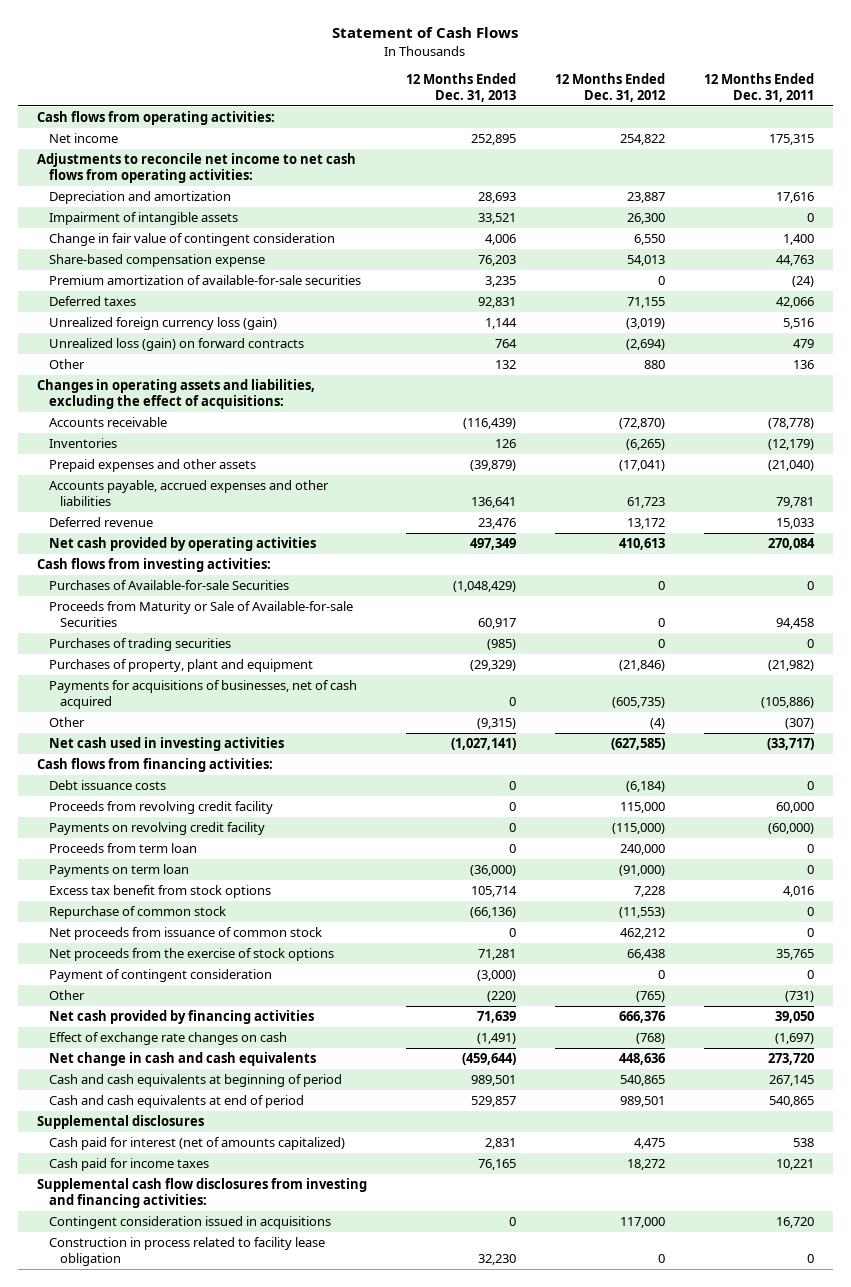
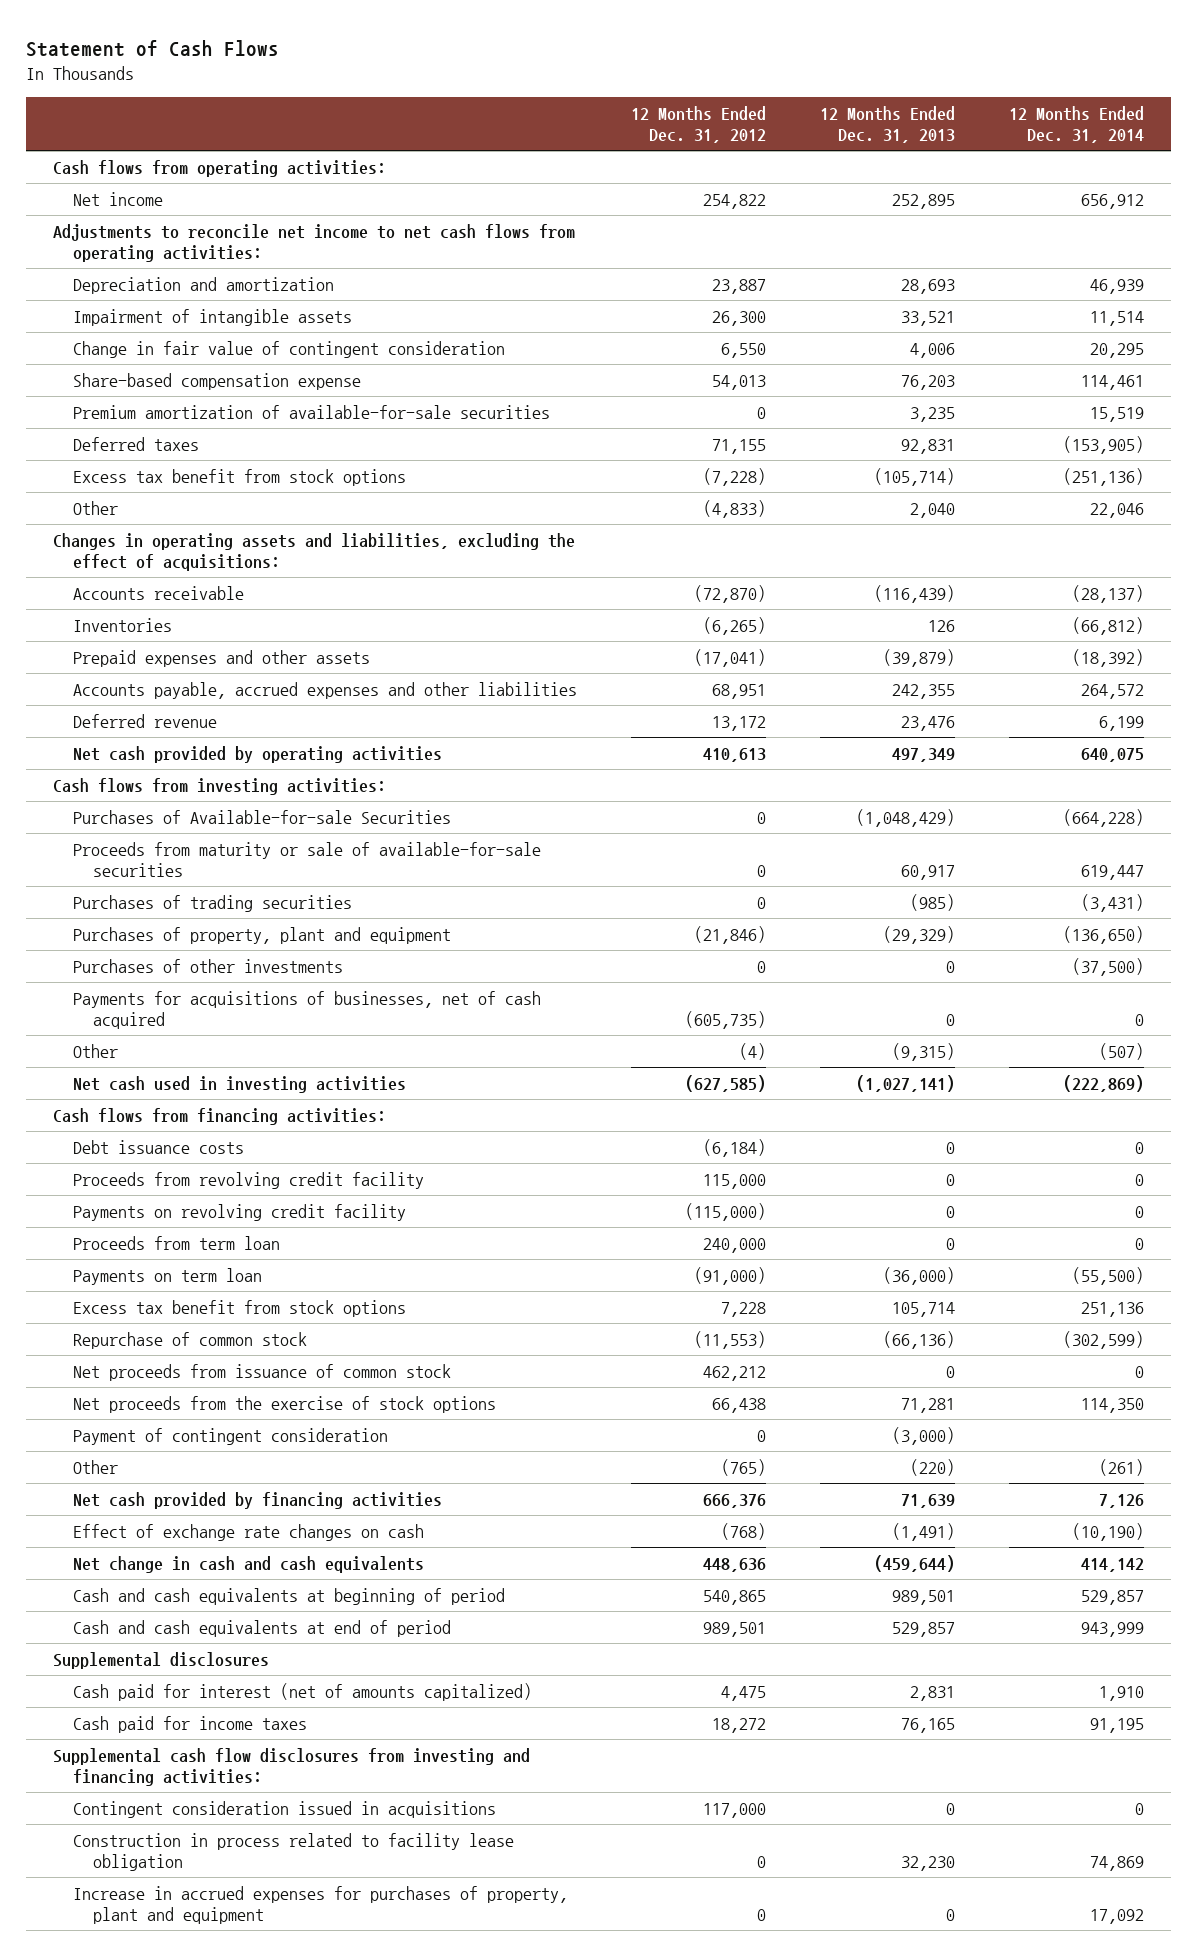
[703,73,814,102] 12 Months Ended Dec. 31, 2011 -> none
none -> [1008,106,1144,144] 12 Months Ended Dec. 31, 2014
[48,317,277,331] Unrealized foreign currency loss (gain) -> none
[48,338,304,352] Unrealized loss (gain) on forward contracts -> none
none -> [72,468,406,486] Excess tax benefit from stock options
[494,360,516,370] 132 -> [909,502,955,518] 2,040
[643,360,665,370] 880 -> [702,499,766,518] (4,833)
[470,497,516,509] 136,641 -> [891,683,955,699] 242,355
[626,497,665,509] 61,723 -> [711,683,766,699] 68,951
[48,601,353,628] Proceeds from Maturity or Sale of Available-for-sale Securities -> [72,841,541,877] Proceeds from maturity or sale of available-for-sale securities
none -> [72,958,343,973] Purchases of other investments
none -> [72,1885,568,1924] Increase in accrued expenses for purchases of property, plant and equipment

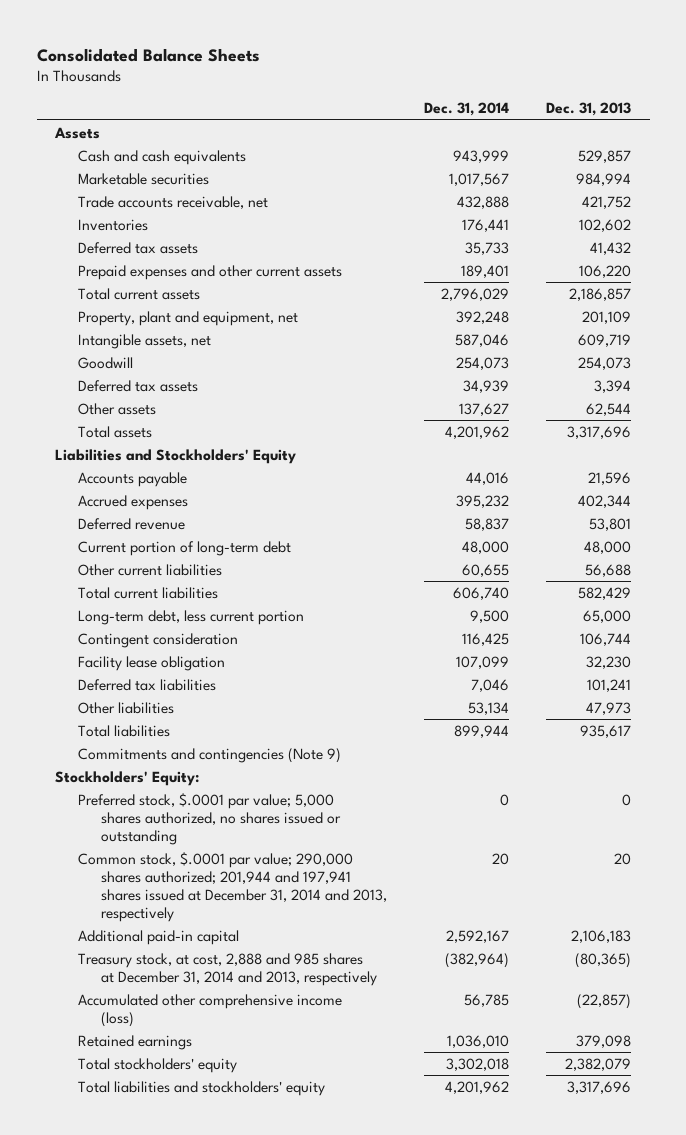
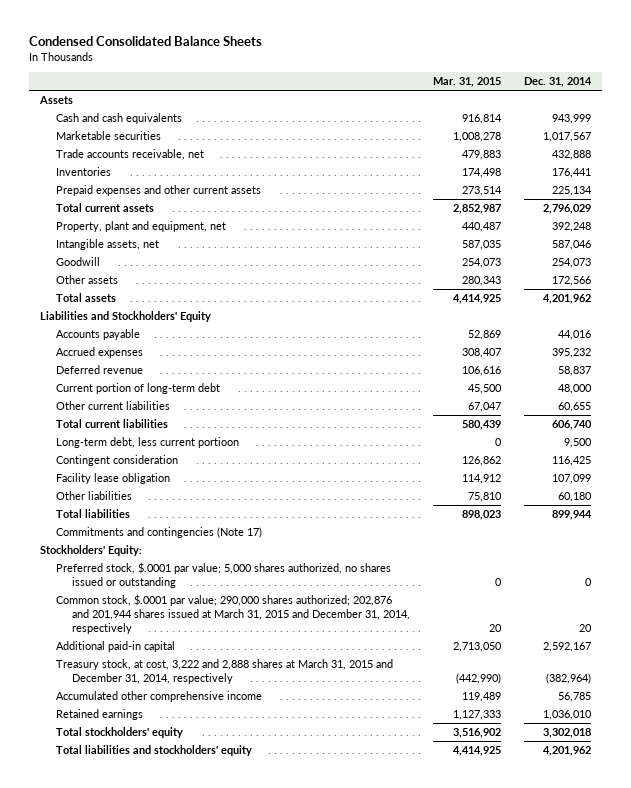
[36,47,260,62] Consolidated Balance Sheets -> [28,35,262,46] Condensed Consolidated Balance Sheets
[546,102,632,117] Dec. 31, 2013 -> none
none -> [432,77,501,88] Mar. 31, 2015
[78,241,199,254] Deferred tax assets -> none
[460,264,509,278] 189,401 -> [551,186,592,197] 225,134
[78,379,199,392] Deferred tax assets -> none
[458,402,509,416] 137,627 -> [551,276,591,287] 172,566
[78,609,305,625] Long-term debt, less current portion -> [56,437,240,449] Long-term debt, less current portioon
[78,678,217,691] Deferred tax liabilities -> none
[467,701,509,715] 53,134 -> [557,492,592,503] 60,180
[78,747,342,763] Commitments and contingencies (Note 9) -> [56,527,263,539] Commitments and contingencies (Note 17)
[78,851,387,922] Common stock, $.0001 par value; 290,000 shares authorized; 201,944 and 197,941 shares issued at December 31, 2014 and 2013, respectively -> [56,594,411,635] Common stock, $.0001 par value; 290,000 shares authorized; 202,876 and 201,944 shares issued at March 31, 2015 and December 31, 2014, respectively
[78,952,377,986] Treasury stock, at cost, 2,888 and 985 shares at December 31, 2014 and 2013, respectively -> [56,659,394,685] Treasury stock, at cost, 3,222 and 2,888 shares at March 31, 2015 and December 31, 2014, respectively
[78,993,343,1027] Accumulated other comprehensive income (loss) -> [56,691,263,703] Accumulated other comprehensive income

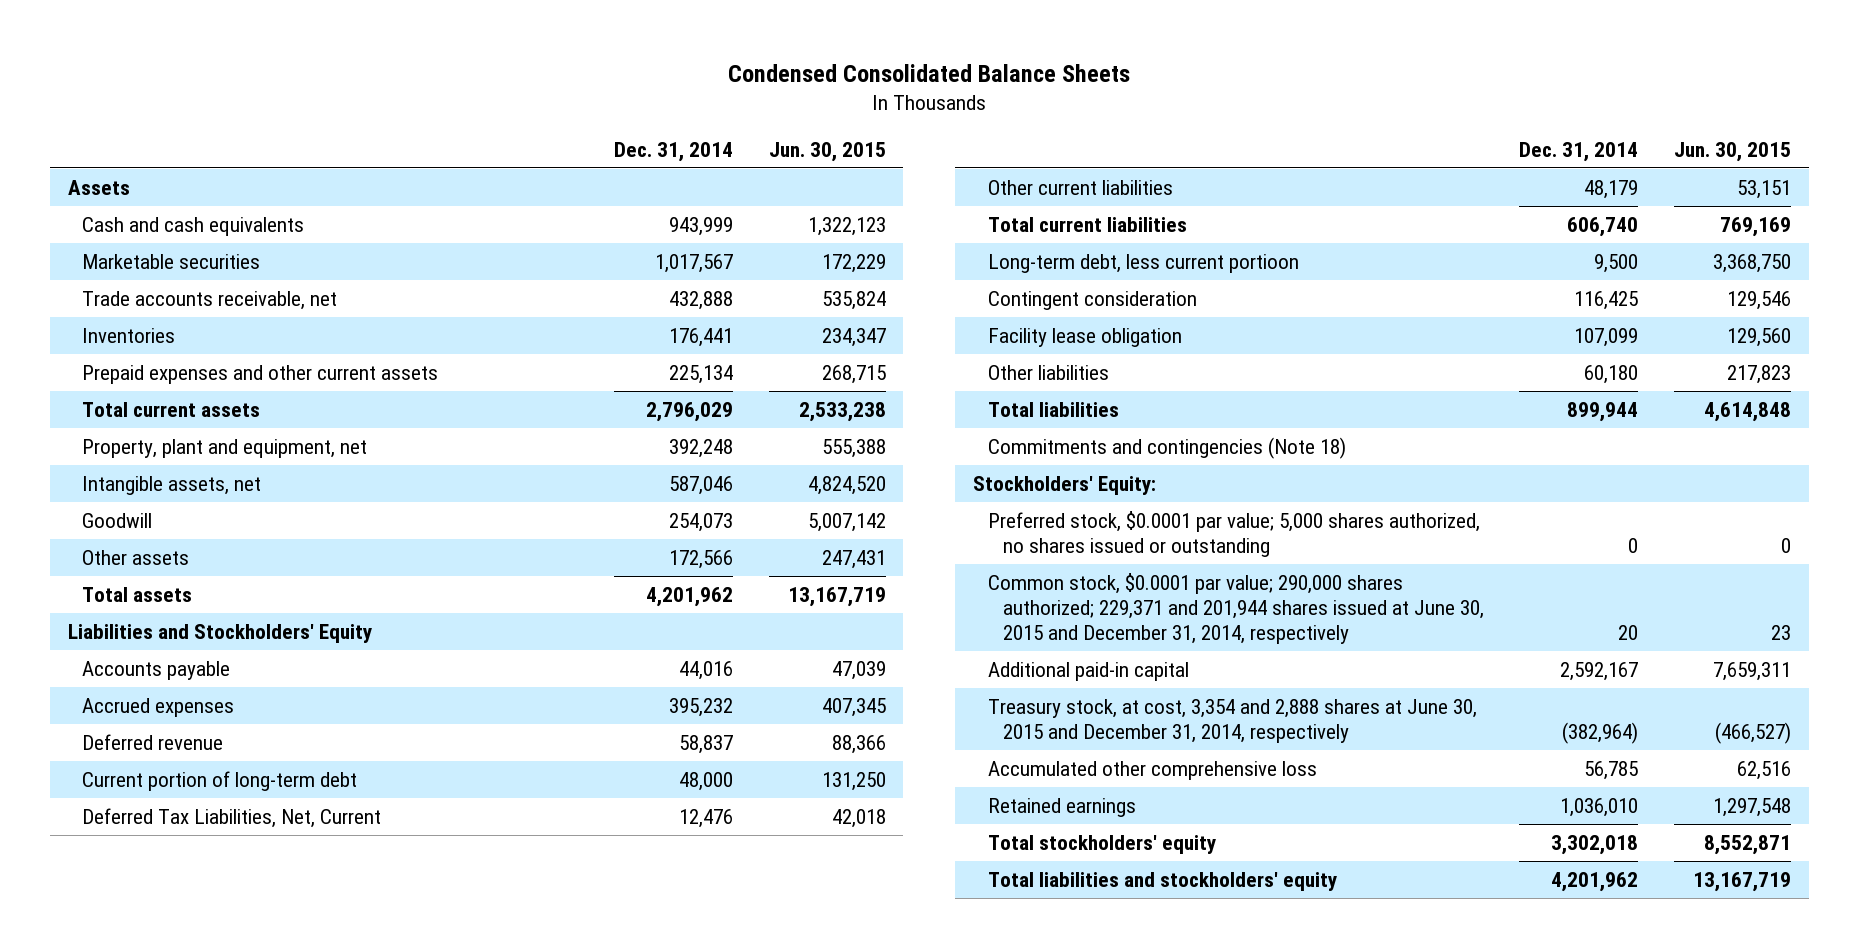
[432,77,501,88] Mar. 31, 2015 -> none
none -> [768,141,886,162] Jun. 30, 2015
none -> [82,807,382,828] Deferred Tax Liabilities, Net, Current
[557,402,591,413] 60,655 -> [1584,179,1639,199] 48,179
[56,527,263,539] Commitments and contingencies (Note 17) -> [987,436,1346,459] Commitments and contingencies (Note 18)
[56,562,392,589] Preferred stock, $.0001 par value; 5,000 shares authorized, no shares issued or outstanding -> [987,510,1480,558] Preferred stock, $0.0001 par value; 5,000 shares authorized, no shares issued or outstanding
[56,594,411,635] Common stock, $.0001 par value; 290,000 shares authorized; 202,876 and 201,944 shares issued at March 31, 2015 and December 31, 2014, respectively -> [987,572,1484,645] Common stock, $0.0001 par value; 290,000 shares authorized; 229,371 and 201,944 shares issued at June 30, 2015 and December 31, 2014, respectively
[56,659,394,685] Treasury stock, at cost, 3,222 and 2,888 shares at March 31, 2015 and December 31, 2014, respectively -> [987,698,1477,744] Treasury stock, at cost, 3,354 and 2,888 shares at June 30, 2015 and December 31, 2014, respectively
[56,691,263,703] Accumulated other comprehensive income -> [987,760,1317,780] Accumulated other comprehensive loss

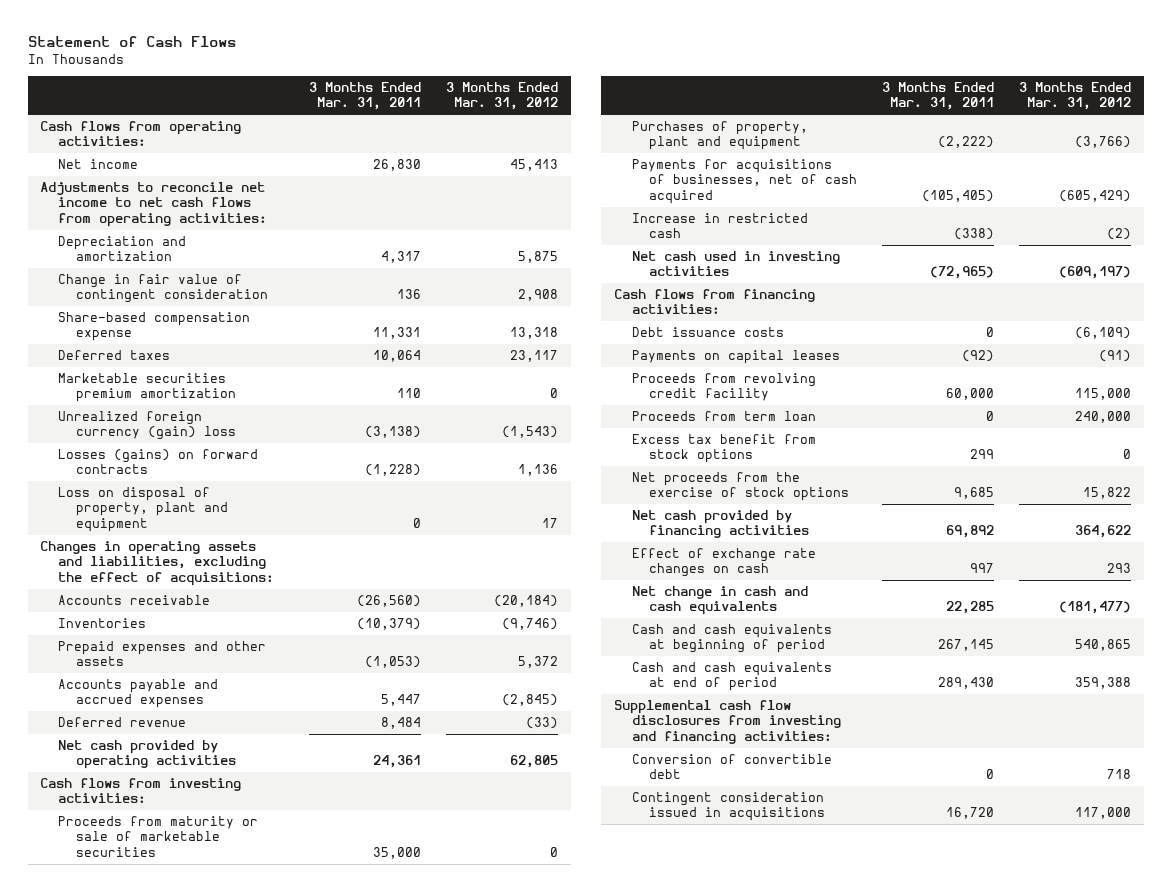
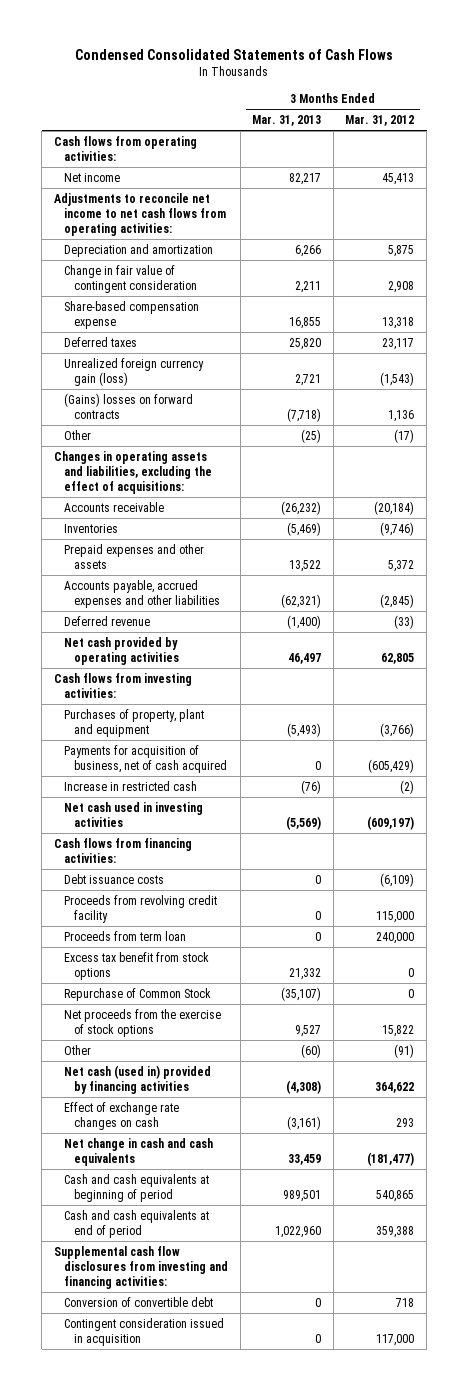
[27,36,236,48] Statement of Cash Flows -> [75,49,394,61] Condensed Consolidated Statements of Cash Flows
[309,81,422,111] 3 Months Ended Mar. 31, 2011 -> none
none -> [252,115,322,127] Mar. 31, 2013
[58,373,237,403] Marketable securities premium amortization -> none
[58,487,229,532] Loss on disposal of property, plant and equipment -> none
[58,411,237,441] Unrealized foreign currency (gain) loss -> [63,357,204,386] Unrealized foreign currency gain (loss)
[58,449,259,475] Losses (gains) on forward contracts -> [63,392,193,419] (Gains) losses on forward contracts
none -> [63,429,91,440] Other
[58,679,219,709] Accounts payable and accrued expenses -> [63,579,221,608] Accounts payable, accrued expenses and other liabilities
[58,816,259,857] Proceeds from maturity or sale of marketable securities -> none
[631,159,858,204] Payments for acquisitions of businesses, net of cash acquired -> [63,744,228,773] Payments for acquisition of business, net of cash acquired
[631,350,840,365] Payments on capital leases -> none
none -> [63,987,211,1001] Repurchase of Common Stock
none -> [63,1044,91,1055] Other
[631,510,810,539] Net cash provided by financing activities -> [63,1064,211,1094] Net cash (used in) provided by financing activities
[631,792,826,822] Contingent consideration issued in acquisitions -> [63,1317,224,1346] Contingent consideration issued in acquisition

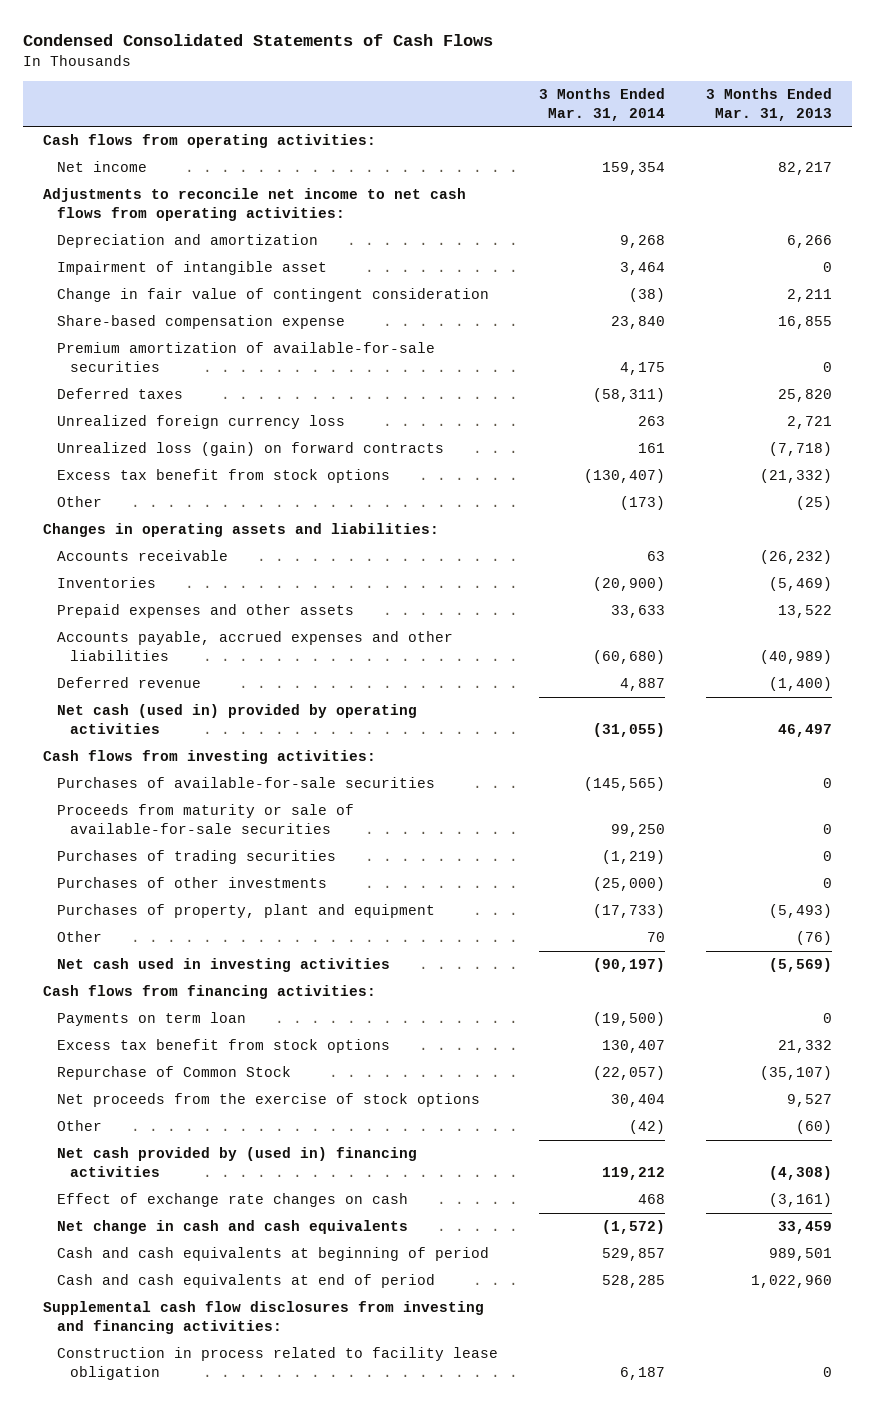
[345,115,415,127] Mar. 31, 2012 -> none
none -> [538,87,665,121] 3 Months Ended Mar. 31, 2014
none -> [56,261,327,276] Impairment of intangible asset
none -> [56,342,435,373] Premium amortization of available-for-sale securities
[63,357,204,386] Unrealized foreign currency gain (loss) -> [56,415,345,430] Unrealized foreign currency loss
[63,392,193,419] (Gains) losses on forward contracts -> [56,442,444,457] Unrealized loss (gain) on forward contracts
none -> [56,469,390,484] Excess tax benefit from stock options
[53,450,212,495] Changes in operating assets and liabilities, excluding the effect of acquisitions: -> [43,523,440,538] Changes in operating assets and liabilities:
[281,593,322,608] (62,321) -> [759,650,832,665] (40,989)
[63,636,180,665] Net cash provided by operating activities -> [56,704,417,735] Net cash (used in) provided by operating activities
none -> [56,777,435,789] Purchases of available-for-sale securities
none -> [56,804,354,835] Proceeds from maturity or sale of available-for-sale securities
none -> [56,850,336,865] Purchases of trading securities
none -> [56,877,327,889] Purchases of other investments
[63,744,228,773] Payments for acquisition of business, net of cash acquired -> none
[63,780,197,791] Increase in restricted cash -> none
none -> [56,931,102,943] Other
[63,873,164,884] Debt issuance costs -> none
[63,894,217,923] Proceeds from revolving credit facility -> none
[63,930,186,941] Proceeds from term loan -> none
none -> [56,1012,246,1027] Payments on term loan
[63,1064,211,1094] Net cash (used in) provided by financing activities -> [56,1147,417,1178] Net cash provided by (used in) financing activities
[63,1296,213,1307] Conversion of convertible debt -> none
[63,1317,224,1346] Contingent consideration issued in acquisition -> none
none -> [56,1347,498,1381] Construction in process related to facility lease obligation

